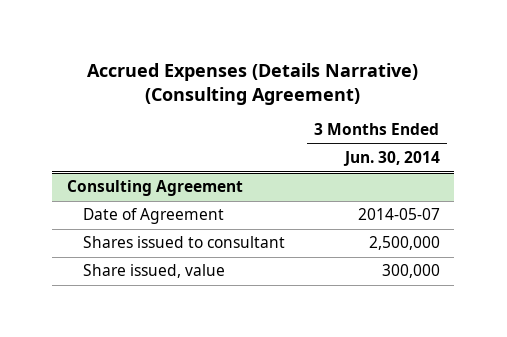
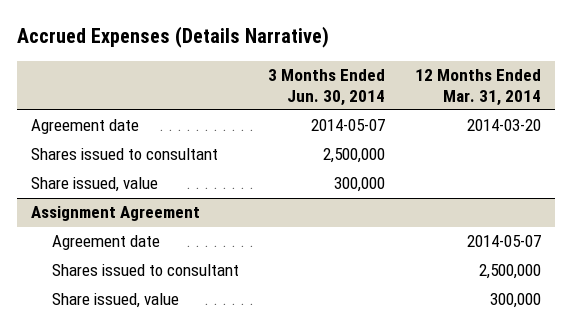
[87,62,419,105] Accrued Expenses (Details Narrative) (Consulting Agreement) -> [16,26,329,49] Accrued Expenses (Details Narrative)
none -> [414,69,541,106] 12 Months Ended Mar. 31, 2014
[67,180,244,197] Consulting Agreement -> none
[83,208,225,225] Date of Agreement -> [31,119,140,135] Agreement date
none -> [31,206,201,222] Assignment Agreement
none -> [52,235,161,251] Agreement date
none -> [52,264,240,277] Shares issued to consultant
none -> [52,293,180,309] Share issued, value

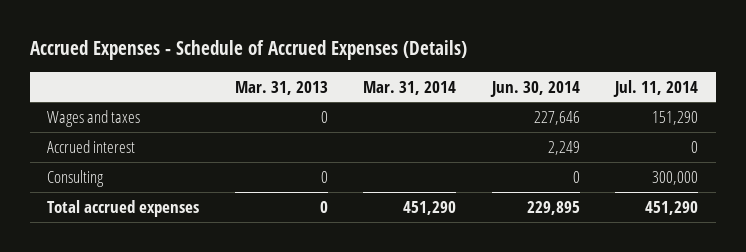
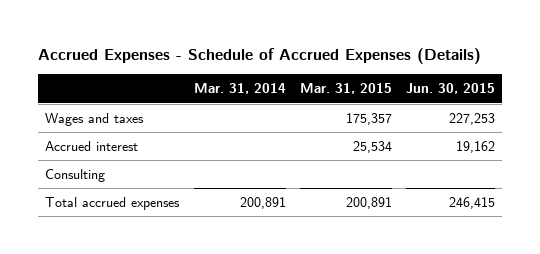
[234,80,328,95] Mar. 31, 2013 -> none
[489,80,580,97] Jun. 30, 2014 -> none
[613,79,699,97] Jul. 11, 2014 -> none
none -> [299,83,392,95] Mar. 31, 2015
none -> [405,83,495,95] Jun. 30, 2015
[403,200,457,215] 451,290 -> [239,197,286,210] 200,891

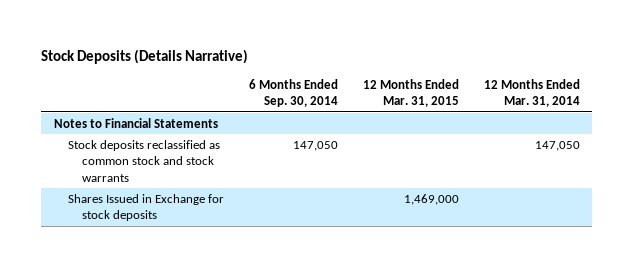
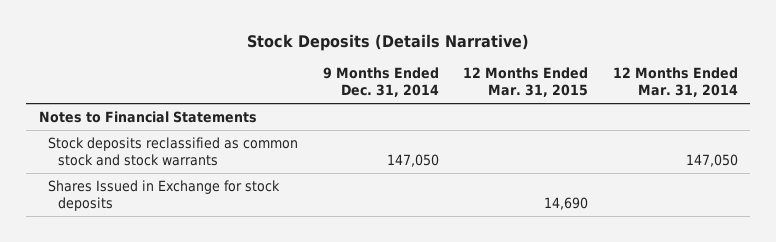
[248,78,338,108] 6 Months Ended Sep. 30, 2014 -> none
none -> [322,67,439,98] 9 Months Ended Dec. 31, 2014
[403,193,459,205] 1,469,000 -> [544,196,589,210] 14,690

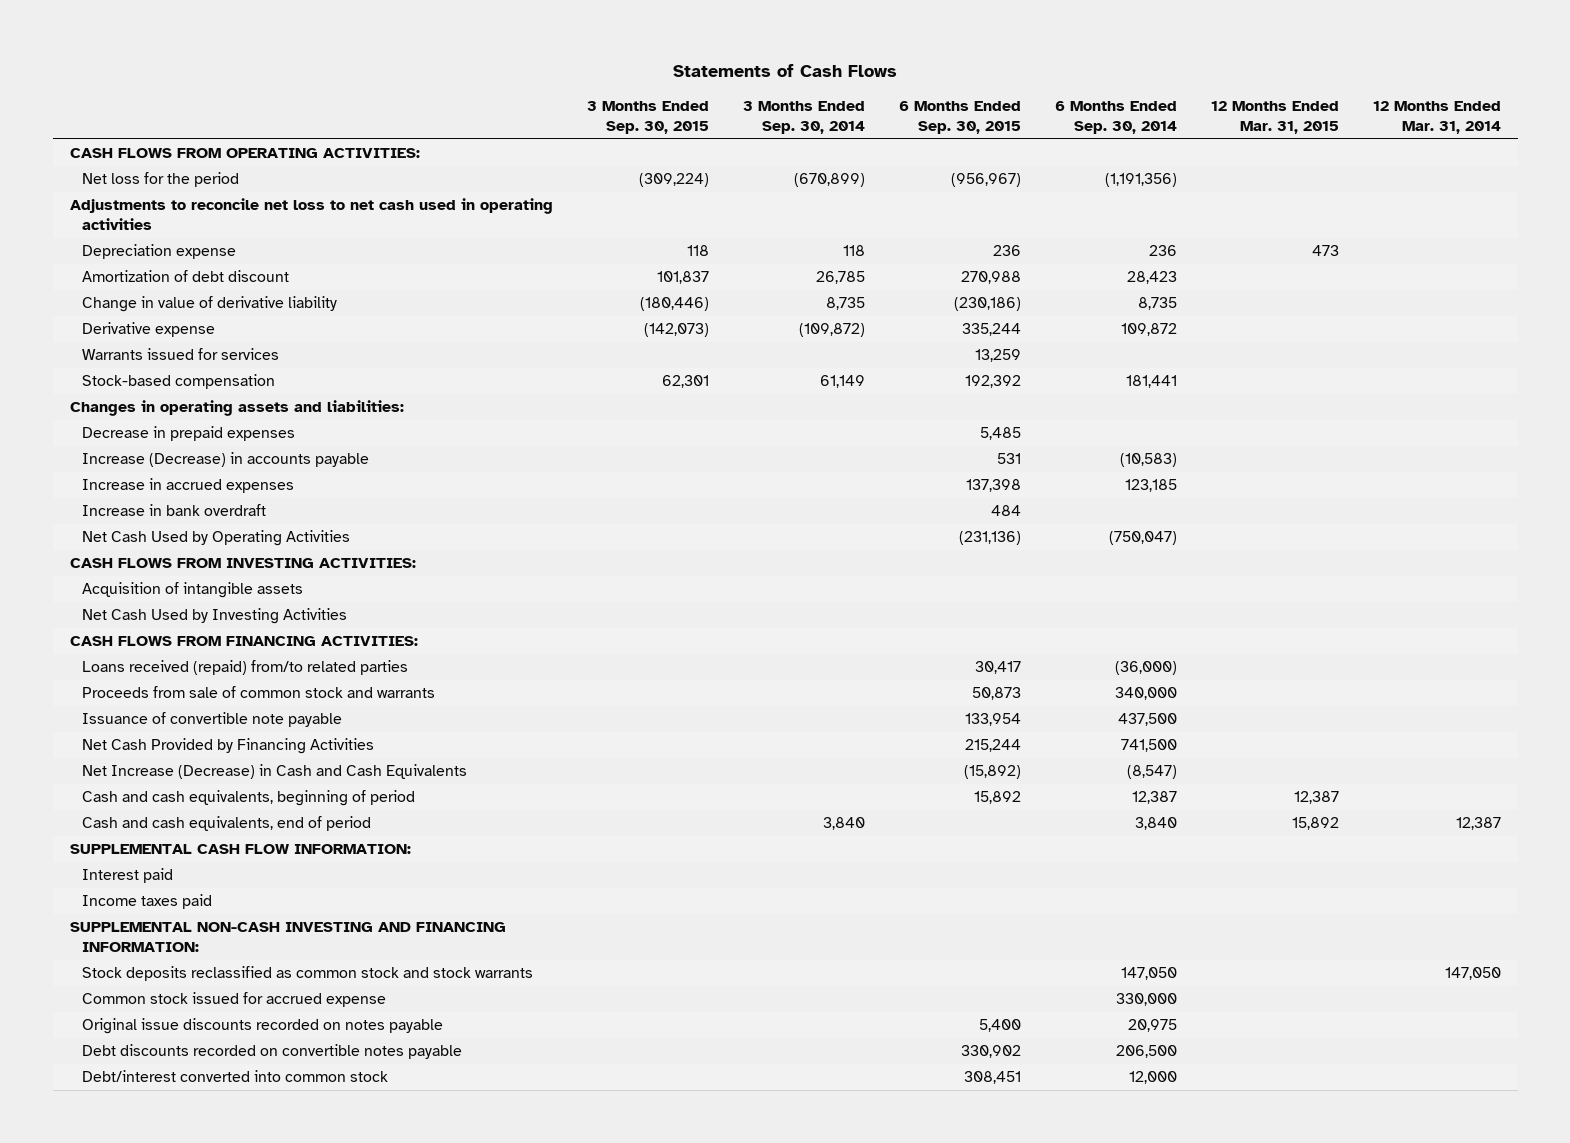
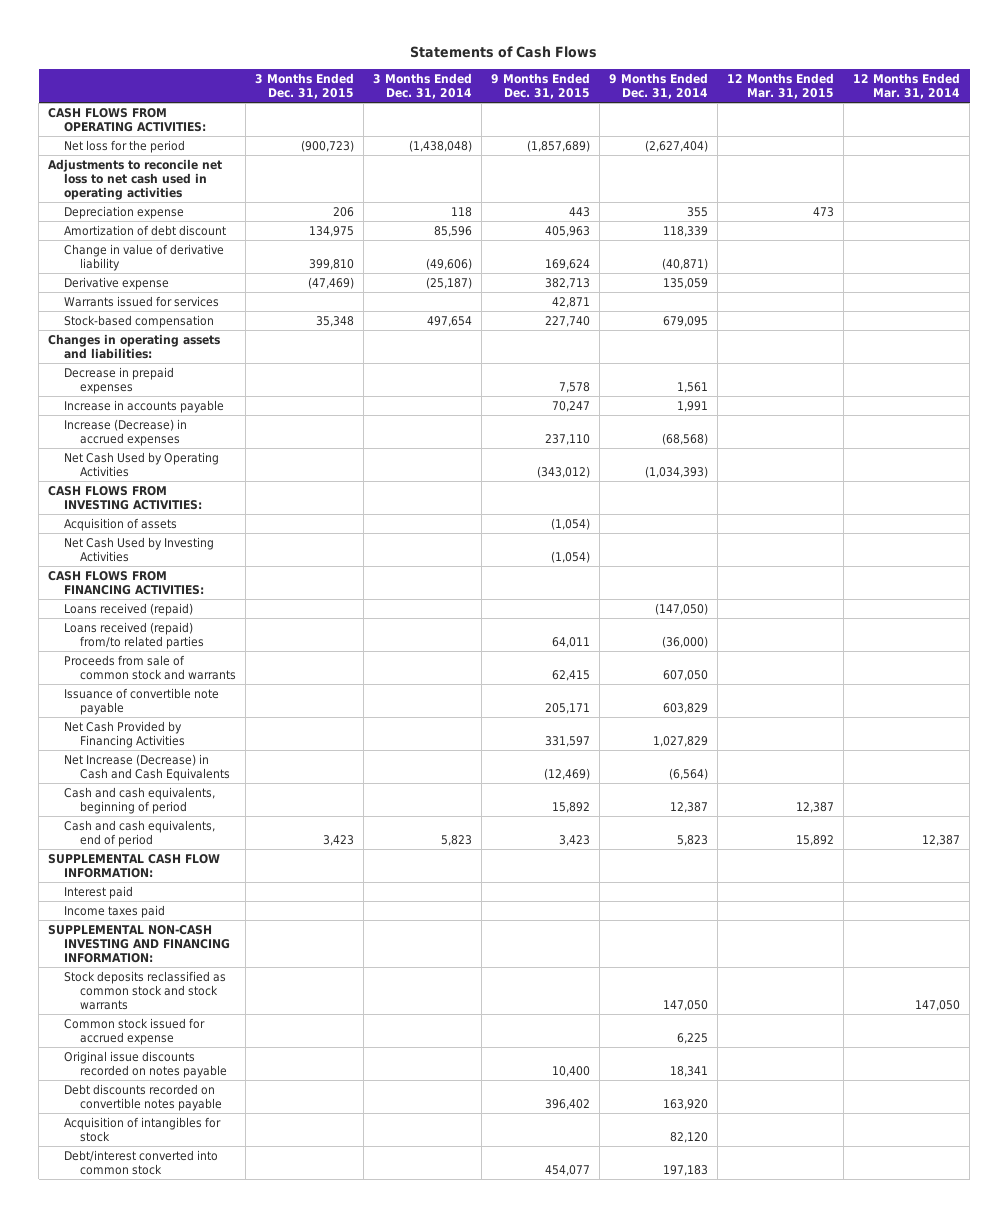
[586,100,709,134] 3 Months Ended Sep. 30, 2015 -> none
[742,100,865,134] 3 Months Ended Sep. 30, 2014 -> none
[898,100,1021,134] 6 Months Ended Sep. 30, 2015 -> none
[1054,100,1177,134] 6 Months Ended Sep. 30, 2014 -> none
none -> [255,73,355,99] 3 Months Ended Dec. 31, 2015
none -> [373,73,473,99] 3 Months Ended Dec. 31, 2014
none -> [491,73,591,99] 9 Months Ended Dec. 31, 2015
none -> [609,73,709,99] 9 Months Ended Dec. 31, 2014
[82,504,267,517] Increase in bank overdraft -> none
[82,452,370,468] Increase (Decrease) in accounts payable -> [64,399,225,413] Increase in accounts payable
[82,478,295,494] Increase in accrued expenses -> [64,418,188,446] Increase (Decrease) in accrued expenses
[82,582,304,599] Acquisition of intangible assets -> [64,517,178,531] Acquisition of assets
none -> [64,602,194,616] Loans received (repaid)
none -> [64,1116,222,1142] Acquisition of intangibles for stock

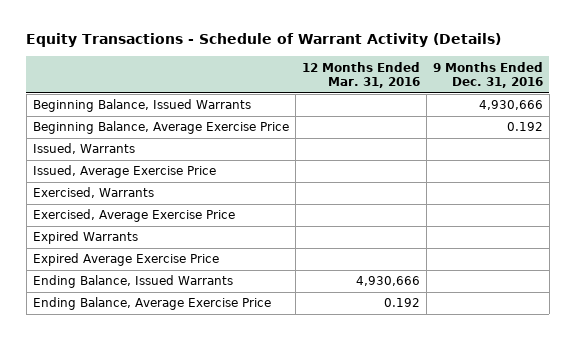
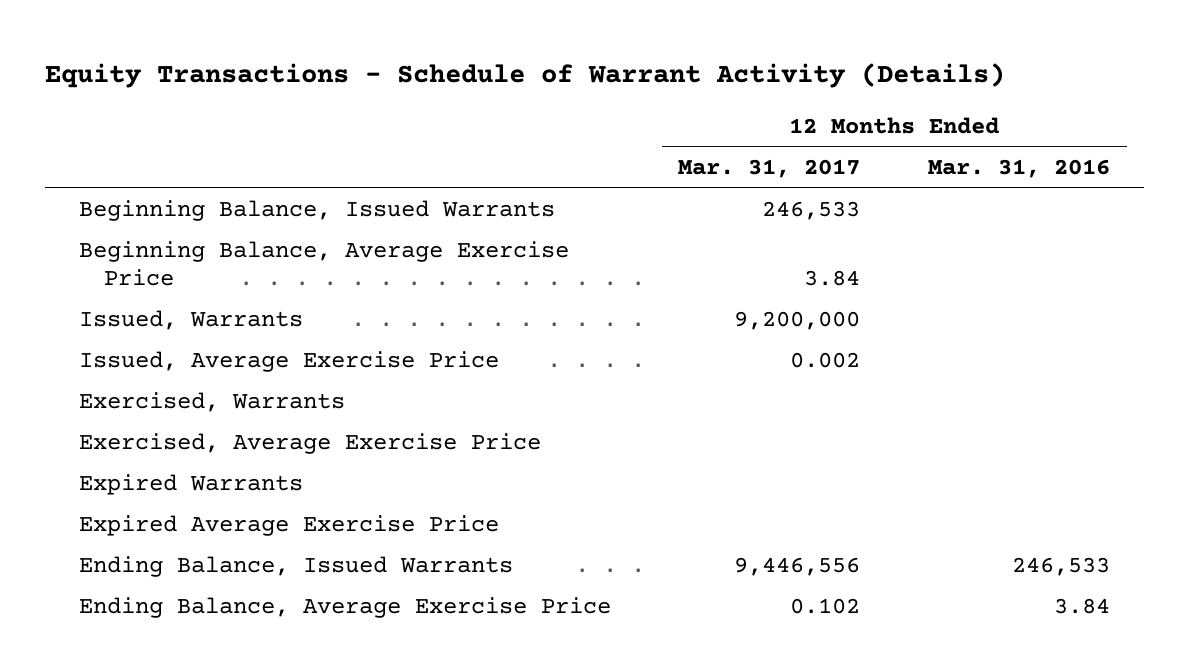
[432,61,543,89] 9 Months Ended Dec. 31, 2016 -> none
none -> [678,159,861,179] Mar. 31, 2017
[355,276,420,287] 4,930,666 -> [1012,557,1111,577] 246,533
[383,298,420,308] 0.192 -> [1054,598,1111,615] 3.84

